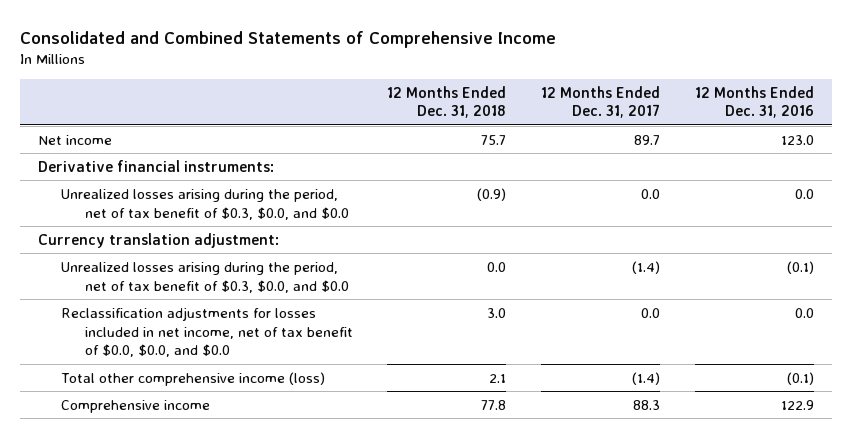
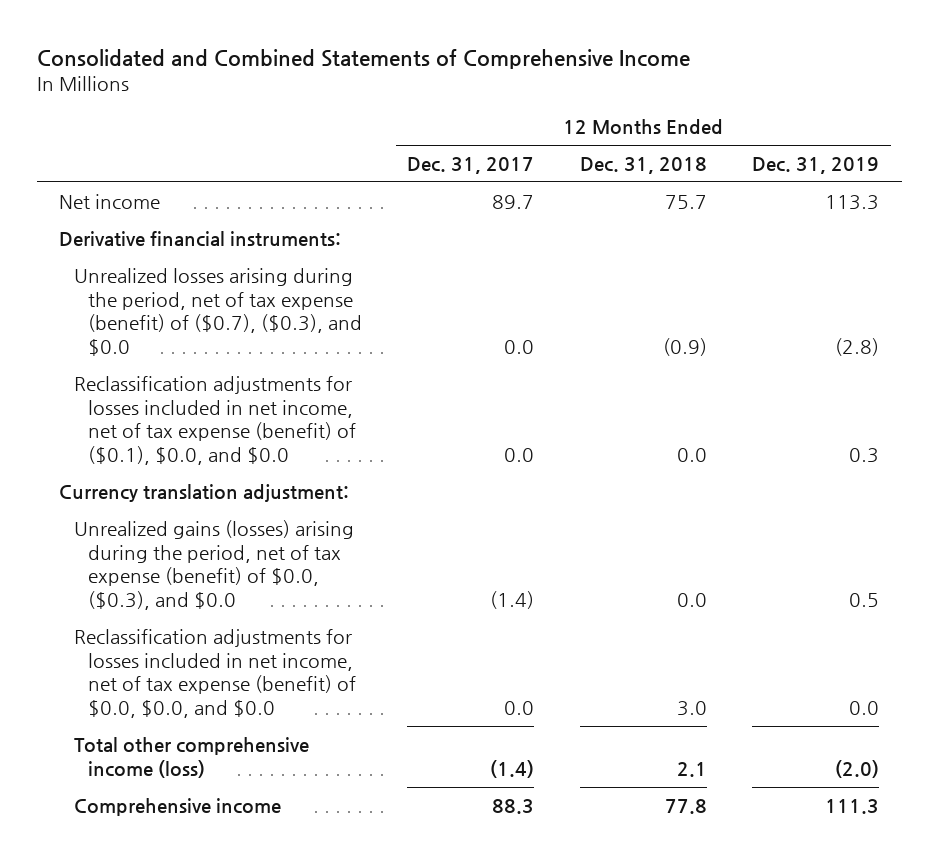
[695,85,815,119] 12 Months Ended Dec. 31, 2016 -> none
none -> [752,156,880,174] Dec. 31, 2019
[61,188,349,220] Unrealized losses arising during the period, net of tax benefit of $0.3, $0.0, and $0.0 -> [73,267,362,357] Unrealized losses arising during the period, net of tax expense (benefit) of ($0.7), ($0.3), and $0.0
none -> [73,375,356,466] Reclassification adjustments for losses included in net income, net of tax expense (benefit) of ($0.1), $0.0, and $0.0
[61,261,349,293] Unrealized losses arising during the period, net of tax benefit of $0.3, $0.0, and $0.0 -> [73,519,354,611] Unrealized gains (losses) arising during the period, net of tax expense (benefit) of $0.0, ($0.3), and $0.0
[61,306,353,358] Reclassification adjustments for losses included in net income, net of tax benefit of $0.0, $0.0, and $0.0 -> [73,628,356,719] Reclassification adjustments for losses included in net income, net of tax expense (benefit) of $0.0, $0.0, and $0.0

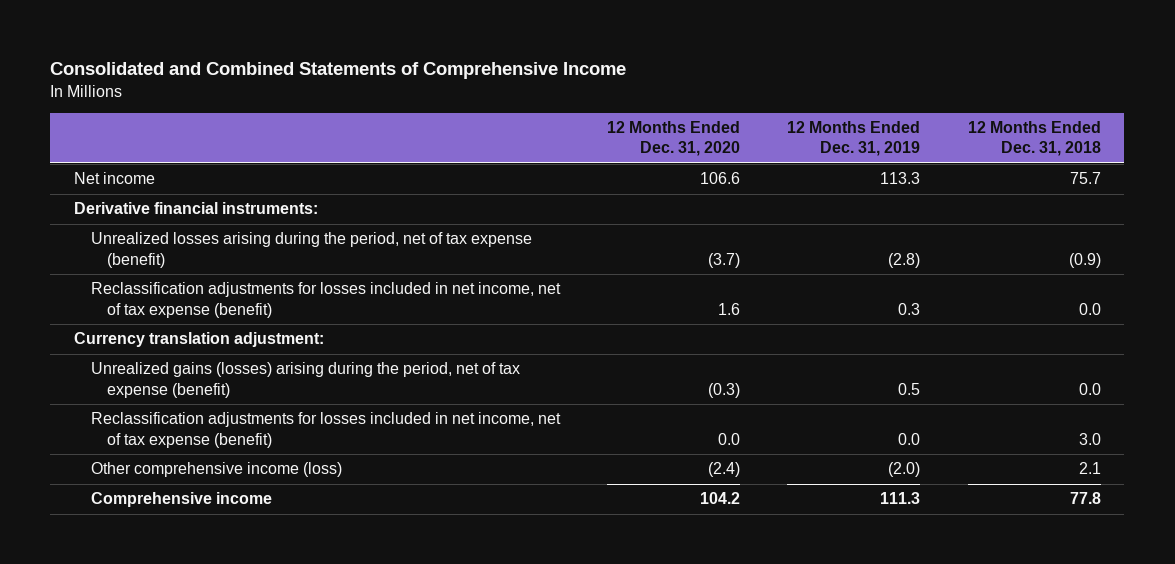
[407,156,535,174] Dec. 31, 2017 -> none
none -> [607,120,741,157] 12 Months Ended Dec. 31, 2020
[73,267,362,357] Unrealized losses arising during the period, net of tax expense (benefit) of ($0.7), ($0.3), and $0.0 -> [90,232,532,268] Unrealized losses arising during the period, net of tax expense (benefit)
[73,375,356,466] Reclassification adjustments for losses included in net income, net of tax expense (benefit) of ($0.1), $0.0, and $0.0 -> [90,282,561,318] Reclassification adjustments for losses included in net income, net of tax expense (benefit)
[73,519,354,611] Unrealized gains (losses) arising during the period, net of tax expense (benefit) of $0.0, ($0.3), and $0.0 -> [90,362,520,398] Unrealized gains (losses) arising during the period, net of tax expense (benefit)
[73,628,356,719] Reclassification adjustments for losses included in net income, net of tax expense (benefit) of $0.0, $0.0, and $0.0 -> [90,412,561,448] Reclassification adjustments for losses included in net income, net of tax expense (benefit)
[73,736,309,778] Total other comprehensive income (loss) -> [90,462,342,478] Other comprehensive income (loss)

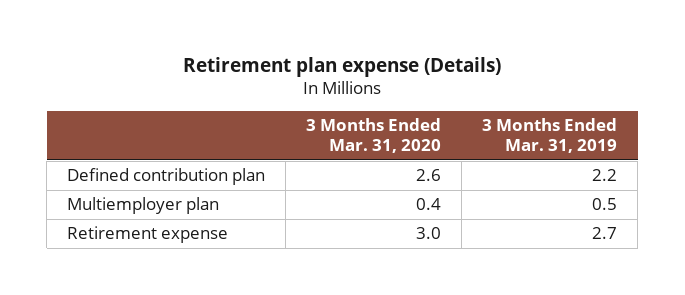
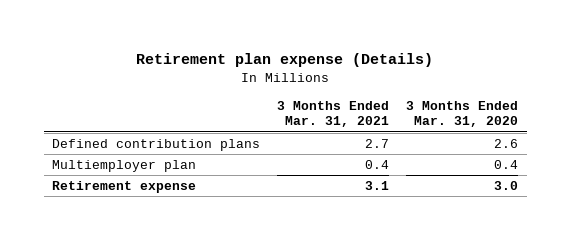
[482,117,618,153] 3 Months Ended Mar. 31, 2019 -> none
none -> [277,101,390,128] 3 Months Ended Mar. 31, 2021
[67,168,266,186] Defined contribution plan -> [52,138,261,151] Defined contribution plans

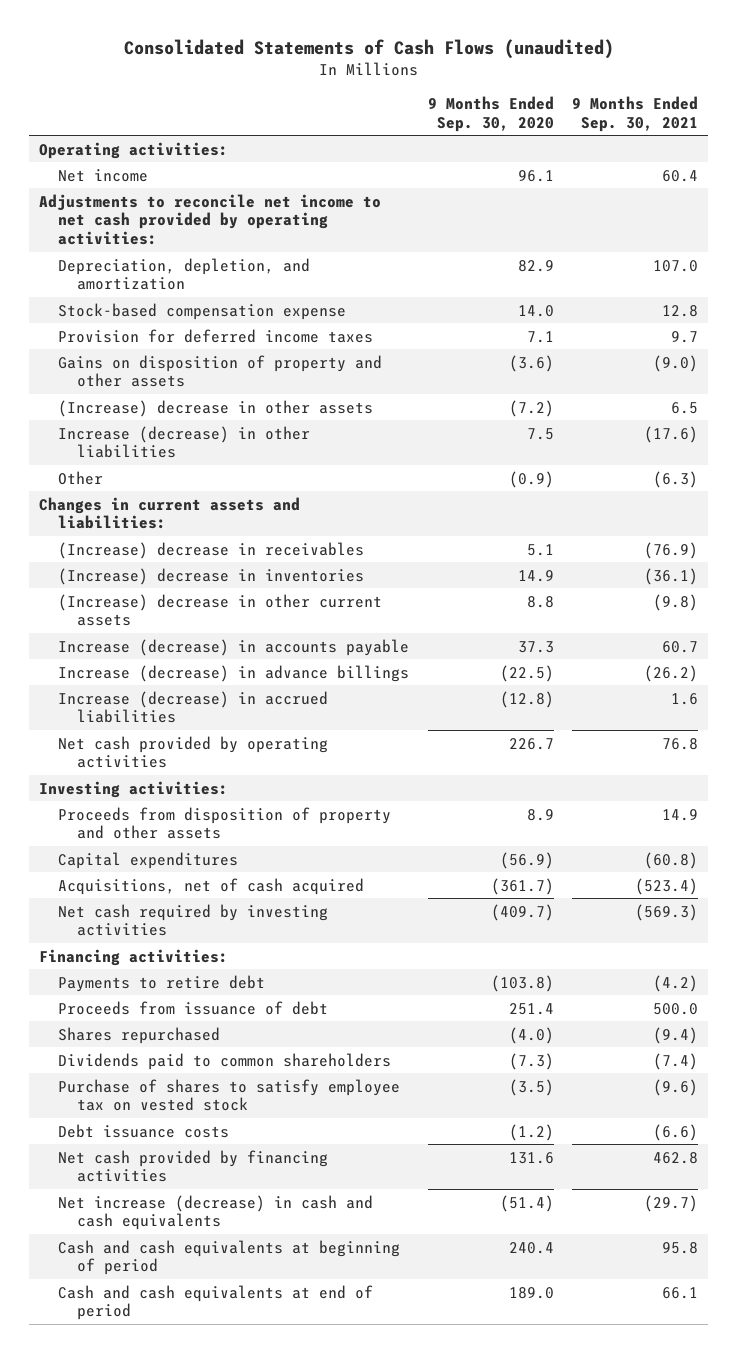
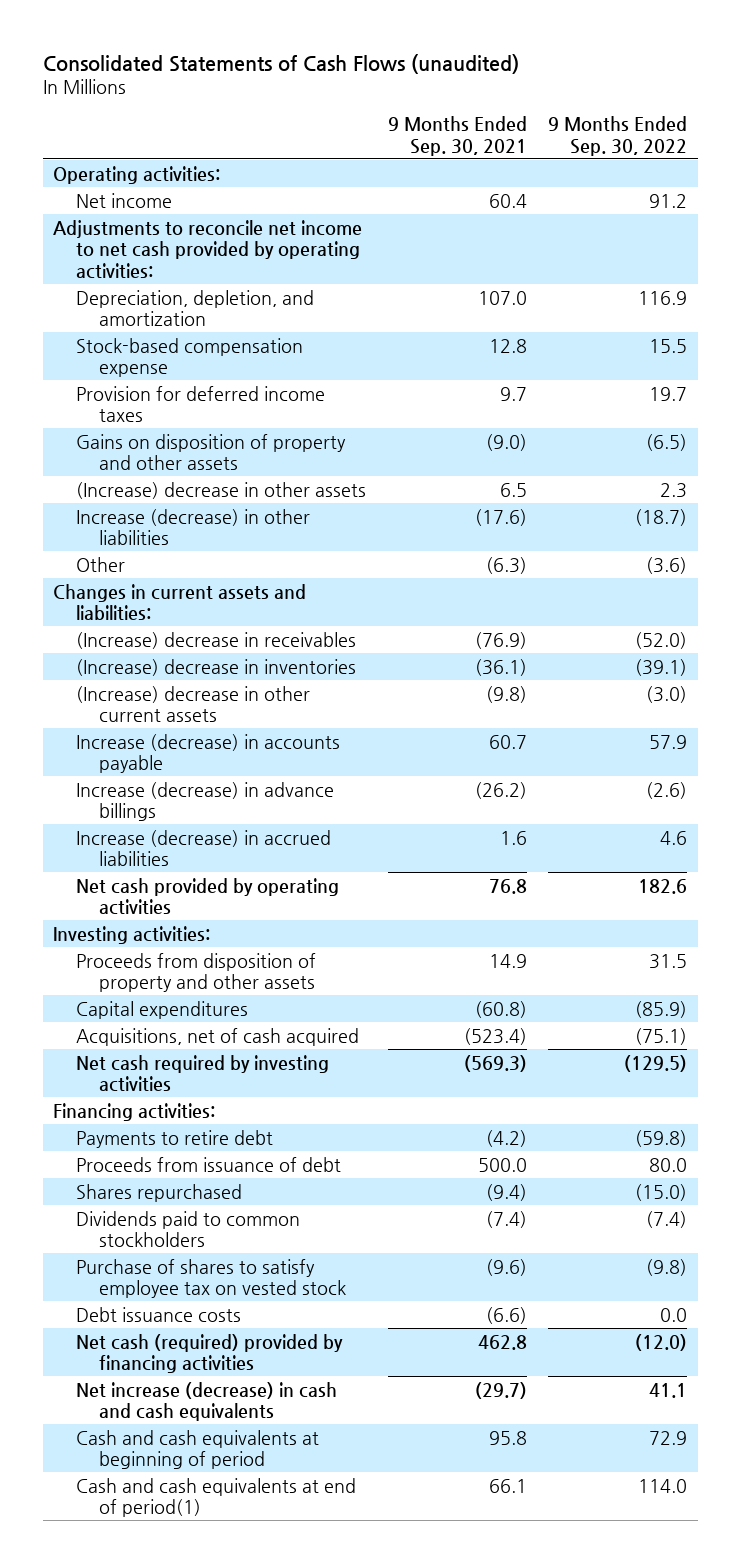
[427,95,554,132] 9 Months Ended Sep. 30, 2020 -> none
none -> [547,116,687,156] 9 Months Ended Sep. 30, 2022
[58,1052,392,1070] Dividends paid to common shareholders -> [76,1210,301,1248] Dividends paid to common stockholders
[58,1149,329,1183] Net cash provided by financing activities -> [76,1333,344,1374] Net cash (required) provided by financing activities
[58,1284,374,1321] Cash and cash equivalents at end of period -> [76,1477,357,1518] Cash and cash equivalents at end of period(1)

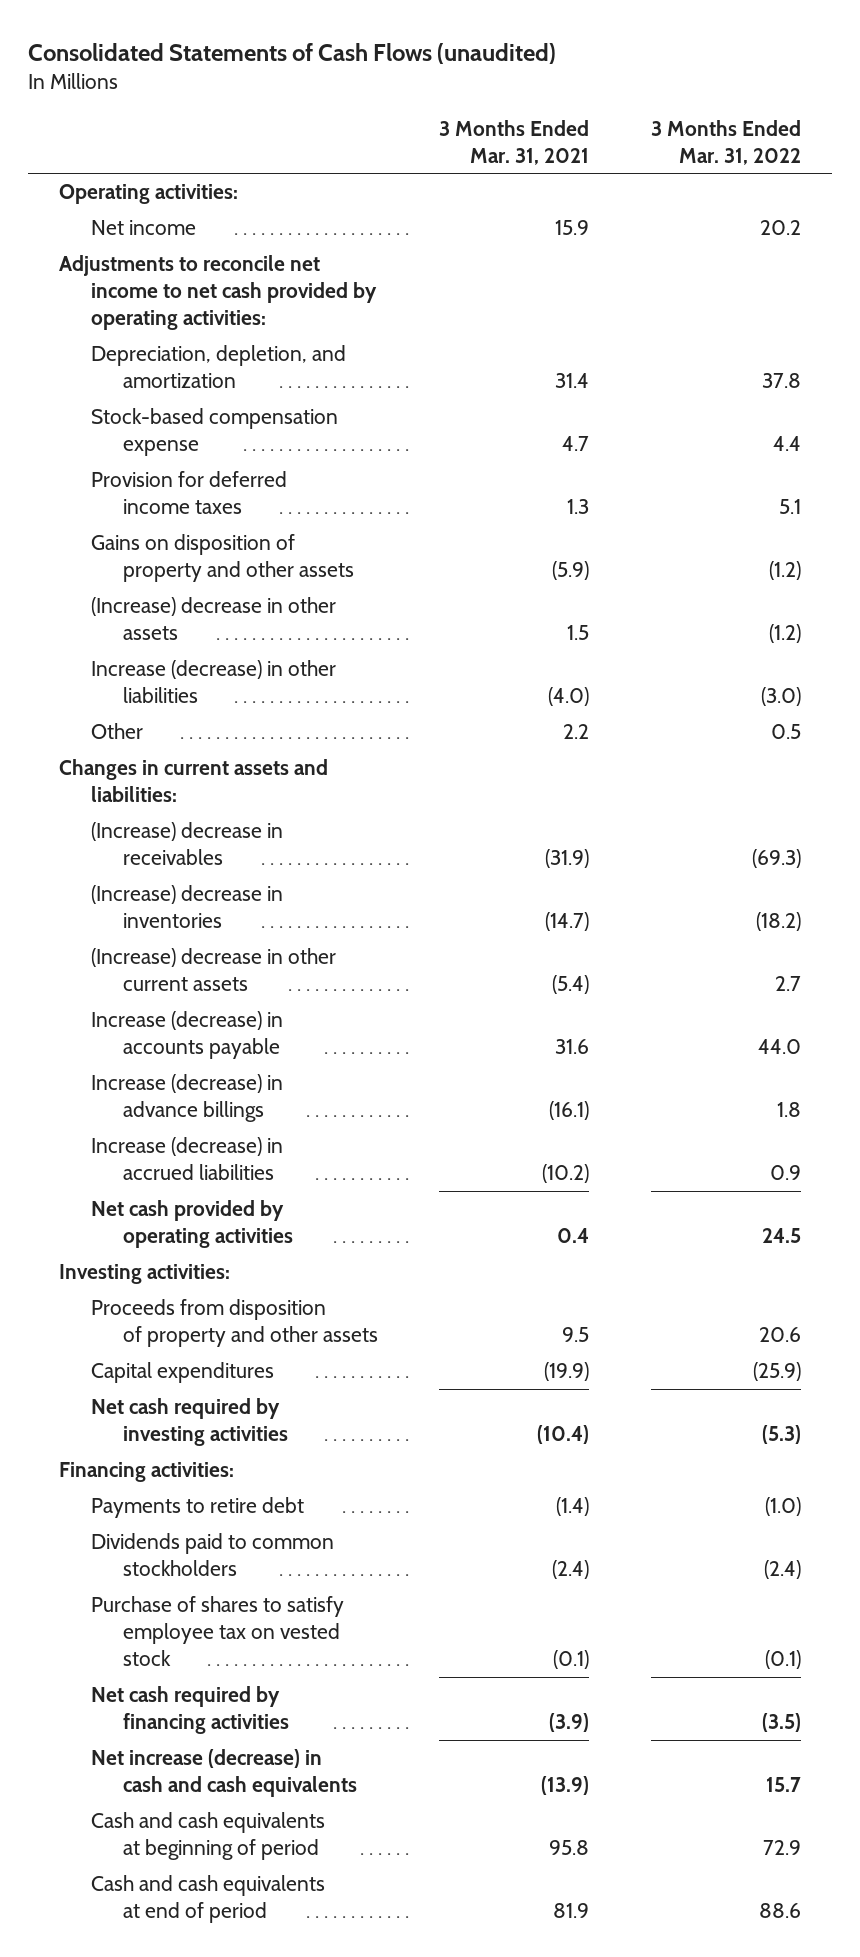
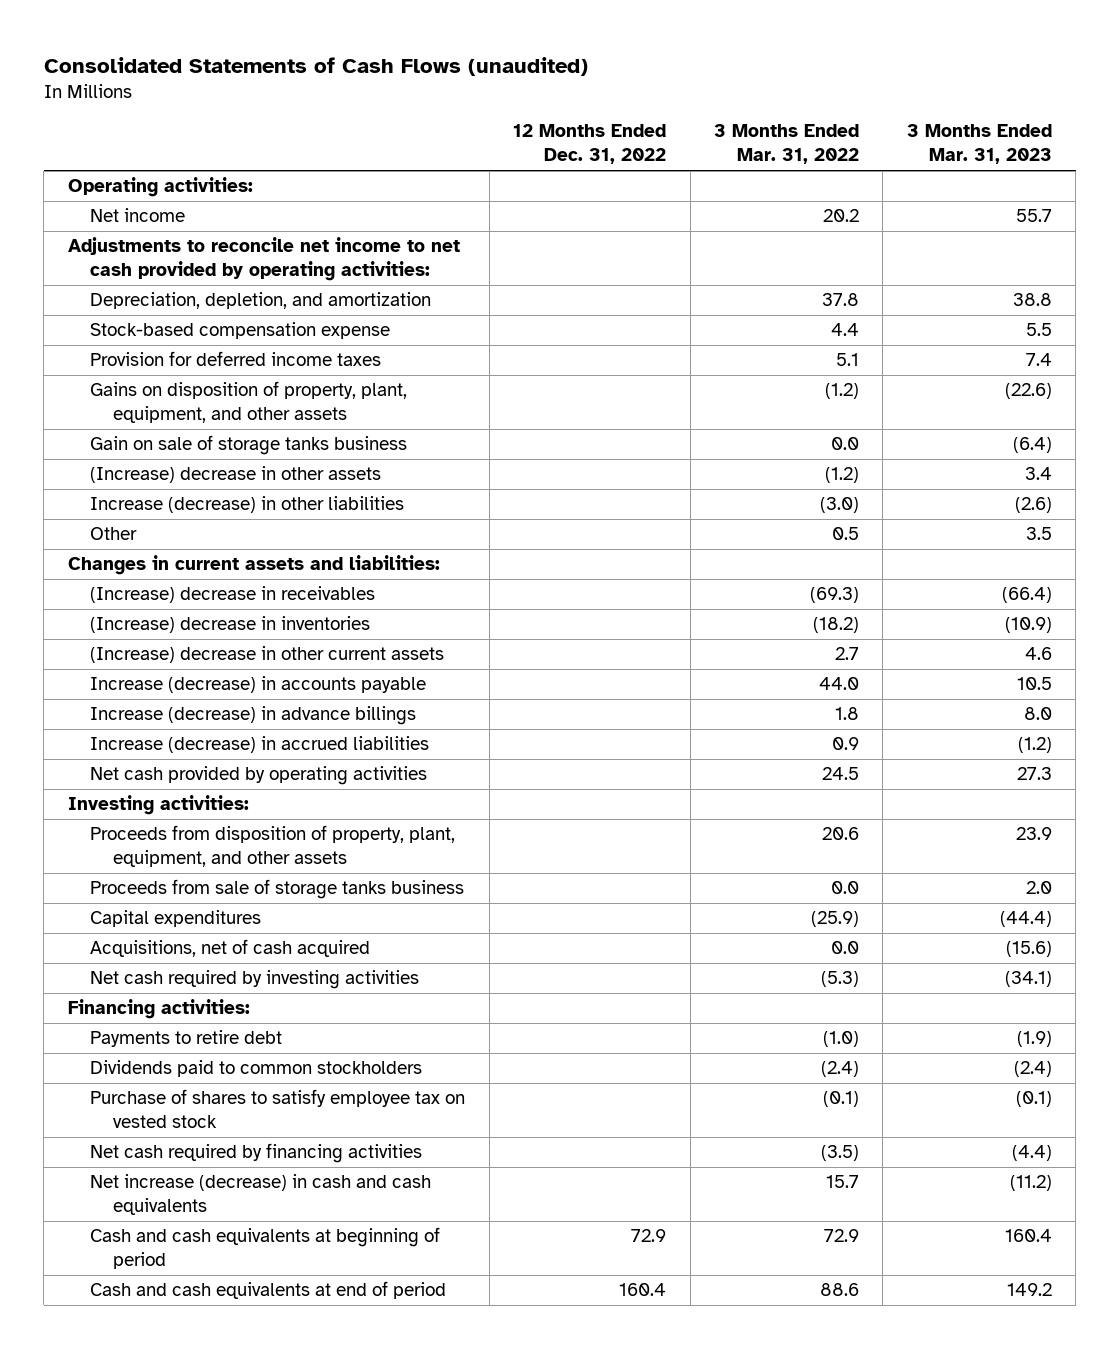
[439,119,590,165] 3 Months Ended Mar. 31, 2021 -> none
none -> [513,124,667,165] 12 Months Ended Dec. 31, 2022
none -> [906,124,1052,165] 3 Months Ended Mar. 31, 2023
[90,534,354,583] Gains on disposition of property and other assets -> [90,381,408,424] Gains on disposition of property, plant, equipment, and other assets
none -> [90,435,408,456] Gain on sale of storage tanks business
[90,1299,378,1348] Proceeds from disposition of property and other assets -> [90,825,456,868] Proceeds from disposition of property, plant, equipment, and other assets
none -> [90,879,465,900] Proceeds from sale of storage tanks business
none -> [90,939,371,958] Acquisitions, net of cash acquired

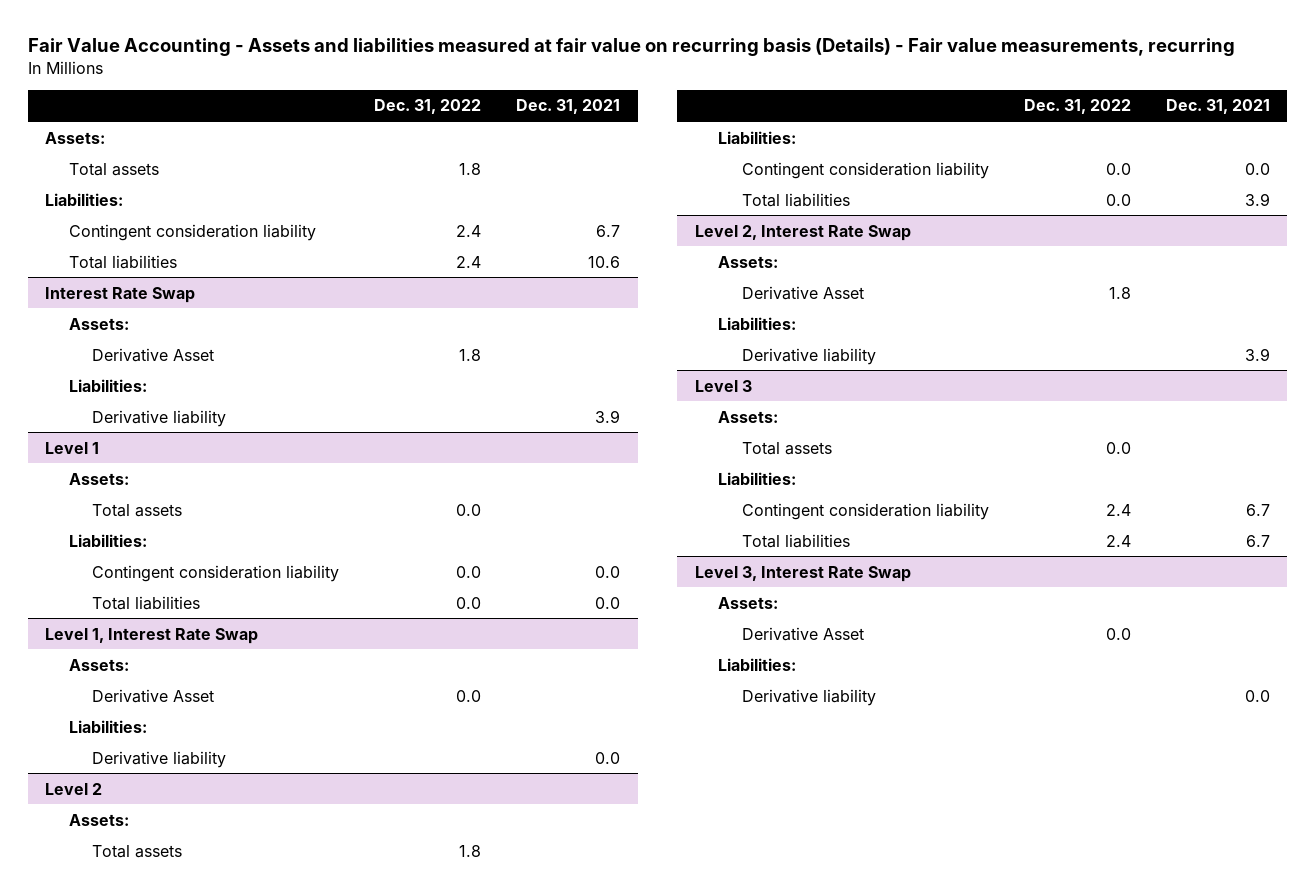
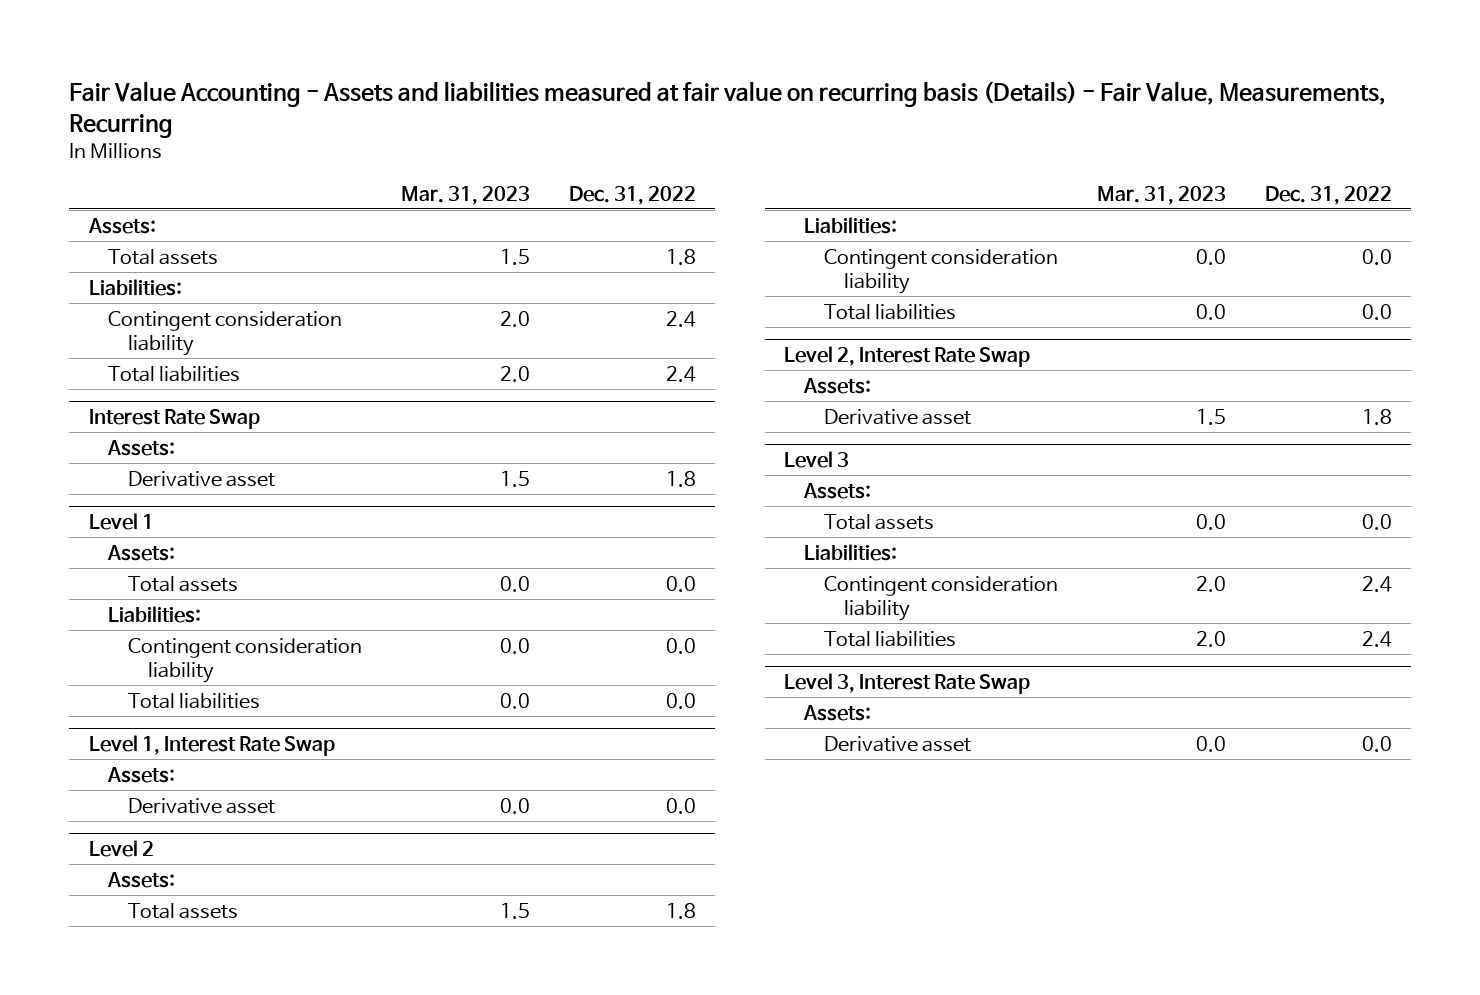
[27,38,1235,57] Fair Value Accounting - Assets and liabilities measured at fair value on recurring basis (Details) - Fair value measurements, recurring -> [69,81,1387,139] Fair Value Accounting - Assets and liabilities measured at fair value on recurring basis (Details) - Fair Value, Measurements, Recurring
[516,99,621,115] Dec. 31, 2021 -> none
none -> [401,185,531,205] Mar. 31, 2023
[68,378,147,392] Liabilities: -> none
[92,409,227,427] Derivative liability -> none
[92,347,215,362] Derivative Asset -> [128,470,276,487] Derivative asset
[68,719,147,733] Liabilities: -> none
[92,750,227,768] Derivative liability -> none
[92,688,215,703] Derivative Asset -> [128,797,276,814] Derivative asset
[718,316,797,330] Liabilities: -> none
[741,347,876,365] Derivative liability -> none
[741,285,864,300] Derivative Asset -> [824,408,972,425] Derivative asset
[718,657,797,671] Liabilities: -> none
[741,688,876,706] Derivative liability -> none
[741,626,864,641] Derivative Asset -> [824,735,972,752] Derivative asset

